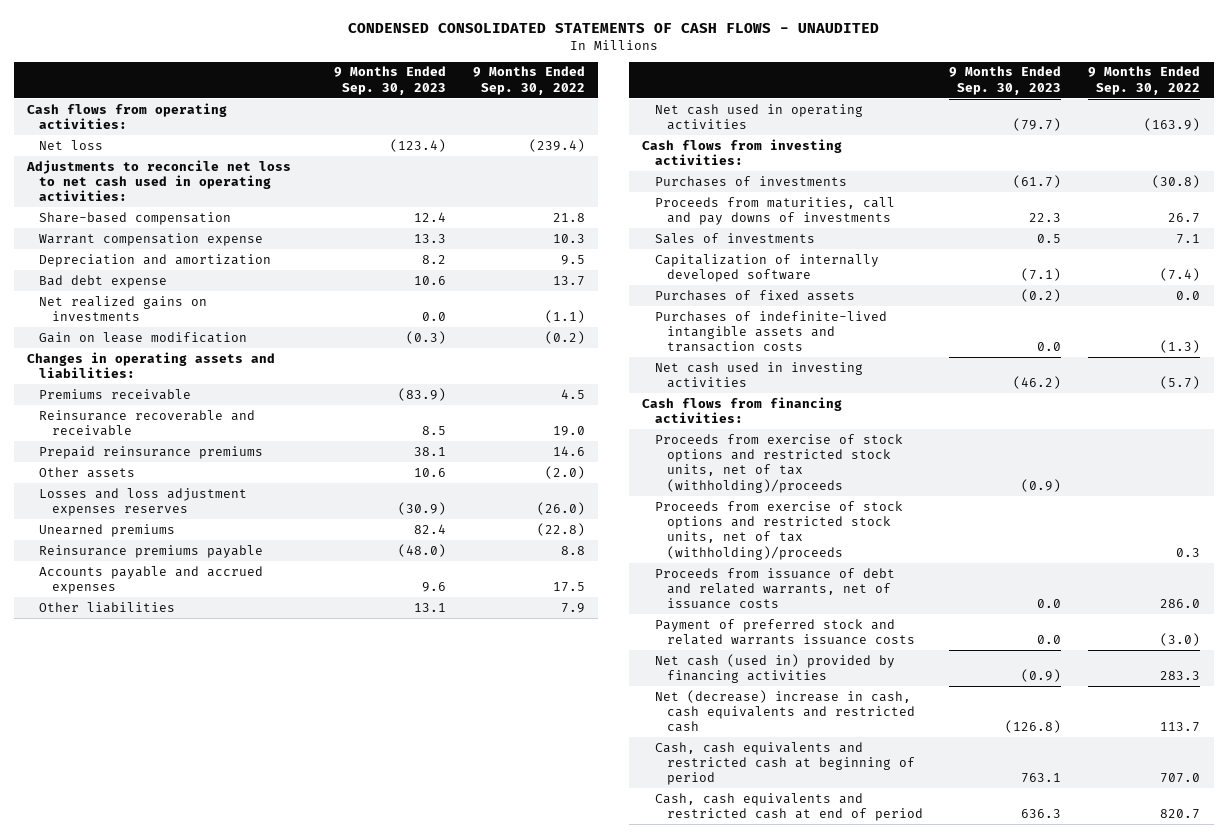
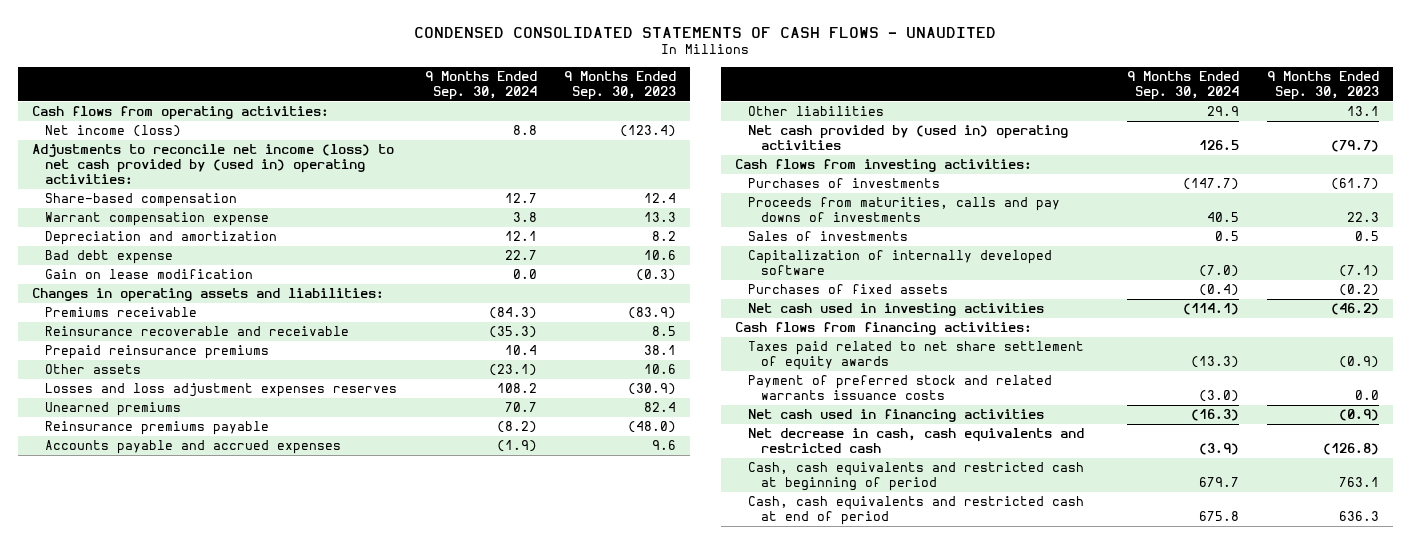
[473,66,586,95] 9 Months Ended Sep. 30, 2022 -> none
none -> [424,71,537,100] 9 Months Ended Sep. 30, 2024
[39,139,104,150] Net loss -> [45,125,182,138] Net income (loss)
[26,159,292,202] Adjustments to reconcile net loss to net cash used in operating activities: -> [32,144,395,185] Adjustments to reconcile net income (loss) to net cash provided by (used in) operating activities:
[39,295,208,321] Net realized gains on investments -> none
[654,103,863,130] Net cash used in operating activities -> [747,125,1068,151] Net cash provided by (used in) operating activities
[654,196,895,225] Proceeds from maturities, call and pay downs of investments -> [747,197,1060,223] Proceeds from maturities, calls and pay downs of investments
[654,310,887,353] Purchases of indefinite-lived intangible assets and transaction costs -> none
[654,500,903,560] Proceeds from exercise of stock options and restricted stock units, net of tax (withholding)/proceeds -> none
[654,567,895,610] Proceeds from issuance of debt and related warrants, net of issuance costs -> none
[654,433,903,493] Proceeds from exercise of stock options and restricted stock units, net of tax (withholding)/proceeds -> [747,341,1084,371] Taxes paid related to net share settlement of equity awards
[654,653,895,683] Net cash (used in) provided by financing activities -> [747,409,1044,423] Net cash used in financing activities
[654,689,915,733] Net (decrease) increase in cash, cash equivalents and restricted cash -> [747,428,1084,454] Net decrease in cash, cash equivalents and restricted cash

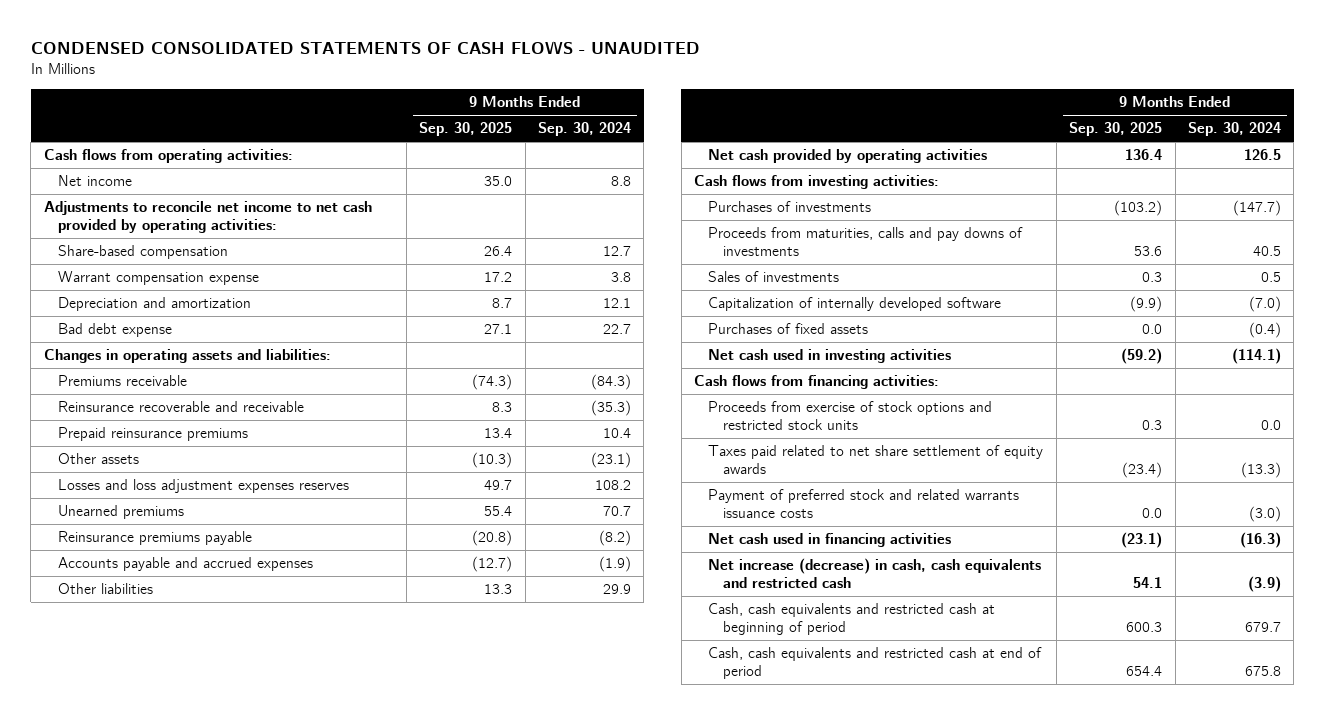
[564,71,677,100] 9 Months Ended Sep. 30, 2023 -> none
none -> [419,122,513,137] Sep. 30, 2025
[45,125,182,138] Net income (loss) -> [58,175,133,187] Net income
[32,144,395,185] Adjustments to reconcile net income (loss) to net cash provided by (used in) operating activities: -> [43,201,372,234] Adjustments to reconcile net income to net cash provided by operating activities:
[45,269,254,280] Gain on lease modification -> none
[747,125,1068,151] Net cash provided by (used in) operating activities -> [708,149,988,164] Net cash provided by operating activities
none -> [708,401,993,431] Proceeds from exercise of stock options and restricted stock units
[747,428,1084,454] Net decrease in cash, cash equivalents and restricted cash -> [708,558,1042,589] Net increase (decrease) in cash, cash equivalents and restricted cash

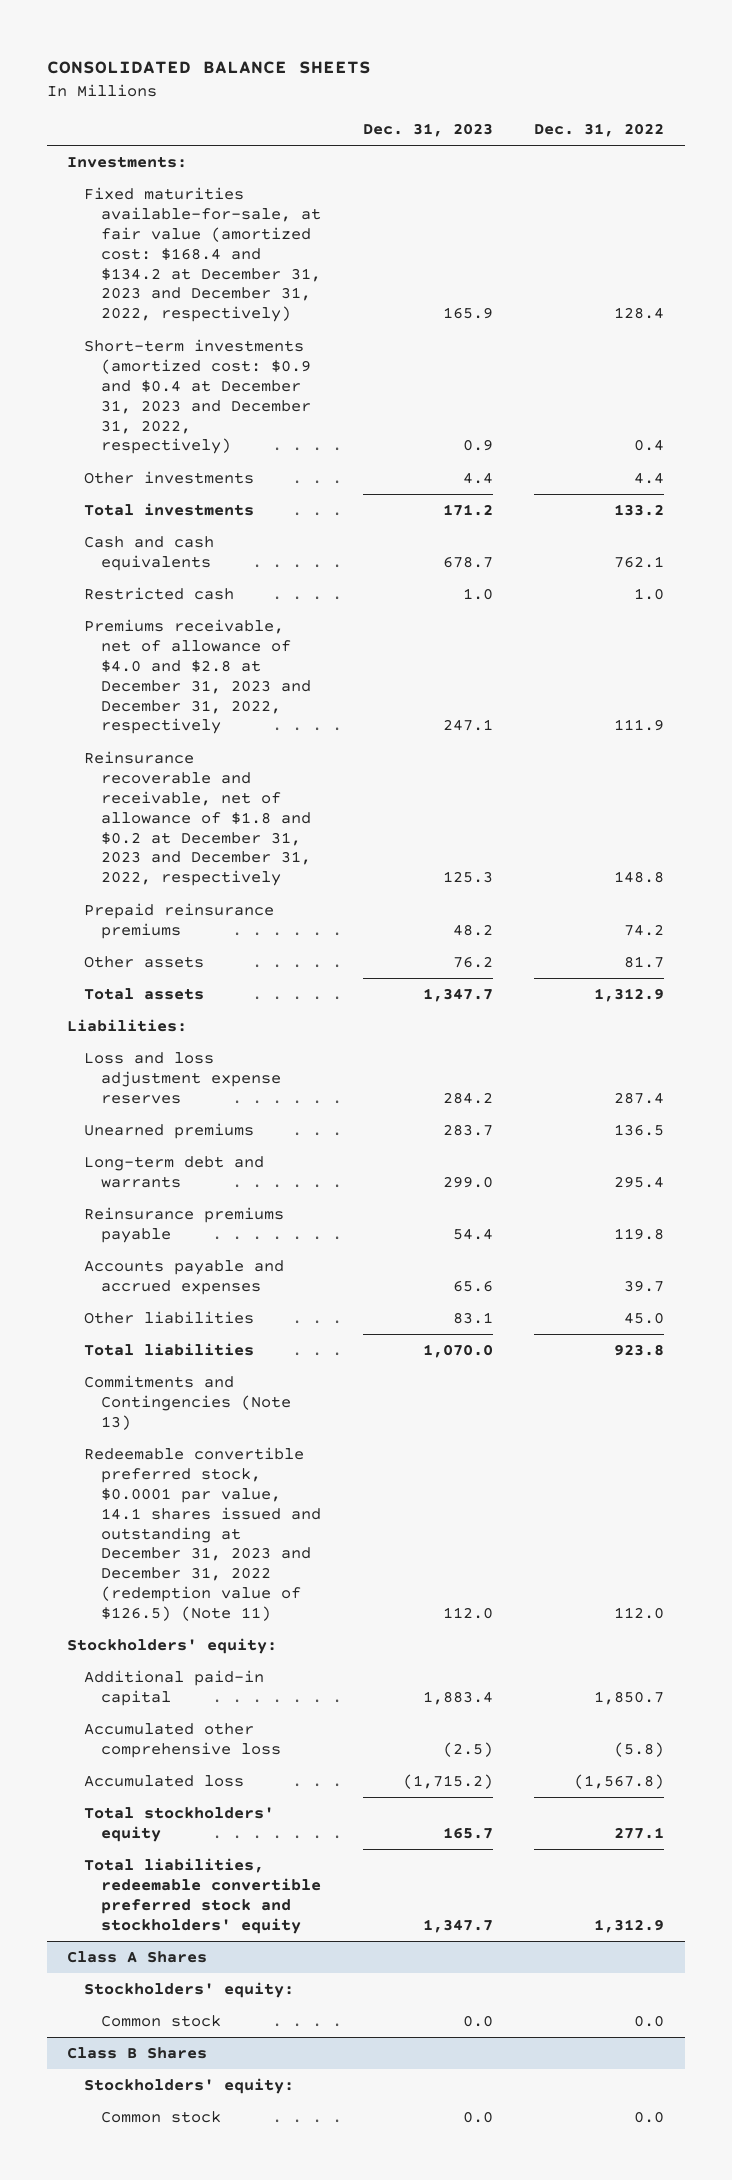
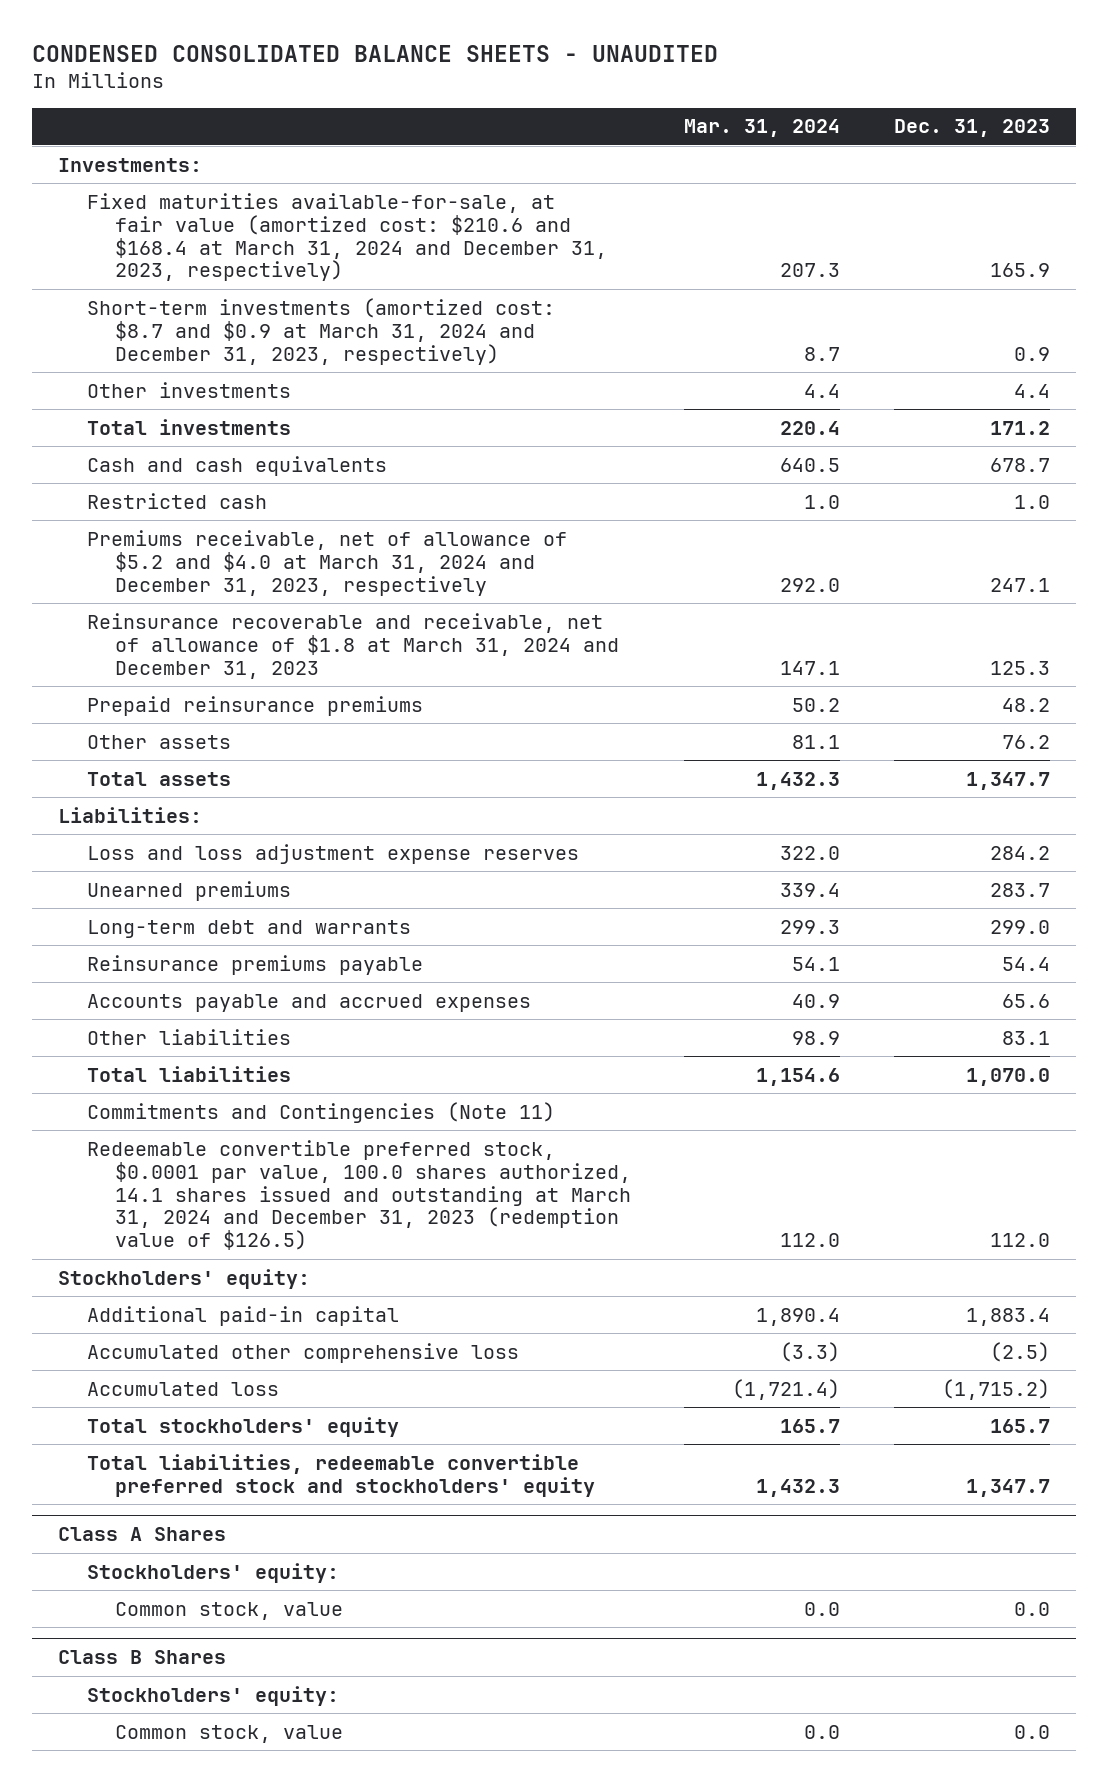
[46,61,371,75] CONSOLIDATED BALANCE SHEETS -> [31,44,718,62] CONDENSED CONSOLIDATED BALANCE SHEETS - UNAUDITED
[534,123,665,138] Dec. 31, 2022 -> none
none -> [684,119,841,138] Mar. 31, 2024
[84,187,322,323] Fixed maturities available-for-sale, at fair value (amortized cost: $168.4 and $134.2 at December 31, 2023 and December 31, 2022, respectively) -> [86,192,607,282] Fixed maturities available-for-sale, at fair value (amortized cost: $210.6 and $168.4 at March 31, 2024 and December 31, 2023, respectively)
[84,339,312,455] Short-term investments (amortized cost: $0.9 and $0.4 at December 31, 2023 and December 31, 2022, respectively) -> [86,297,555,365] Short-term investments (amortized cost: $8.7 and $0.9 at March 31, 2024 and December 31, 2023, respectively)
[84,619,312,735] Premiums receivable, net of allowance of $4.0 and $2.8 at December 31, 2023 and December 31, 2022, respectively -> [86,529,567,596] Premiums receivable, net of allowance of $5.2 and $4.0 at March 31, 2024 and December 31, 2023, respectively
[84,751,312,887] Reinsurance recoverable and receivable, net of allowance of $1.8 and $0.2 at December 31, 2023 and December 31, 2022, respectively -> [86,612,619,679] Reinsurance recoverable and receivable, net of allowance of $1.8 at March 31, 2024 and December 31, 2023
[84,1375,292,1430] Commitments and Contingencies (Note 13) -> [86,1101,555,1123] Commitments and Contingencies (Note 11)
[84,1447,322,1622] Redeemable convertible preferred stock, $0.0001 par value, 14.1 shares issued and outstanding at December 31, 2023 and December 31, 2022 (redemption value of $126.5) (Note 11) -> [86,1139,631,1251] Redeemable convertible preferred stock, $0.0001 par value, 100.0 shares authorized, 14.1 shares issued and outstanding at March 31, 2024 and December 31, 2023 (redemption value of $126.5)
[101,2015,222,2028] Common stock -> [114,1601,343,1620] Common stock, value
[101,2111,222,2124] Common stock -> [114,1724,343,1743] Common stock, value

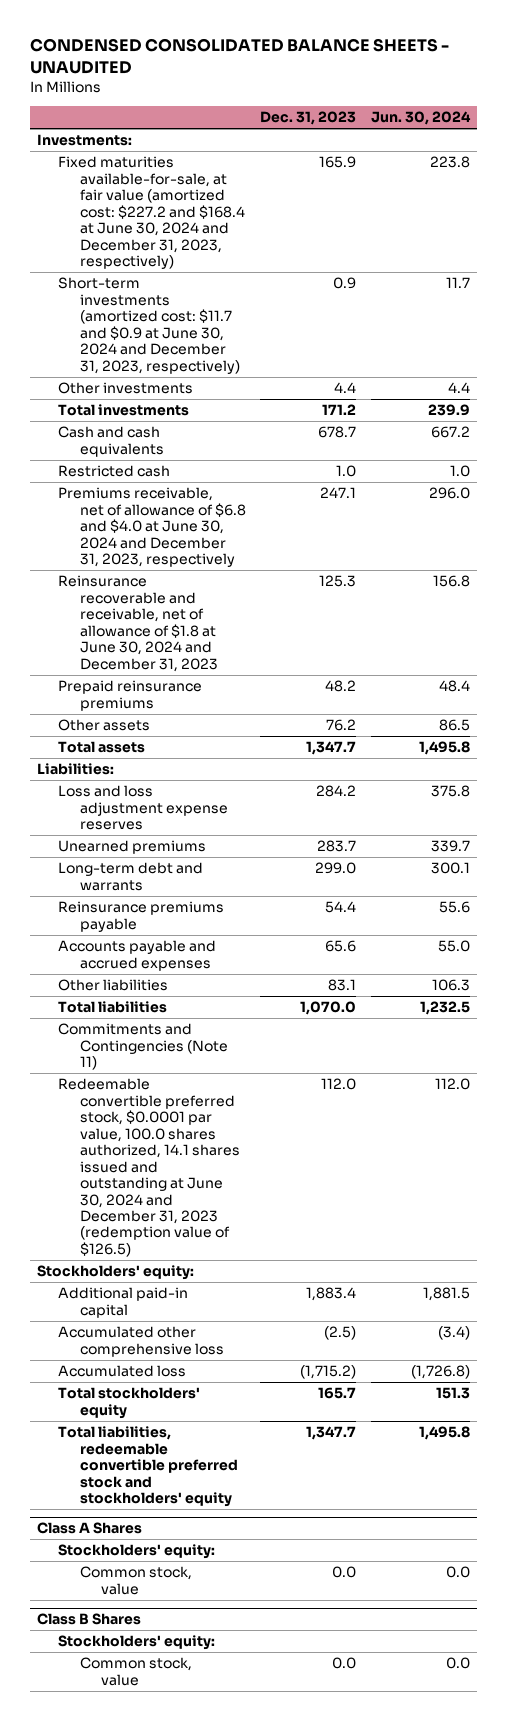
[684,119,841,138] Mar. 31, 2024 -> none
none -> [370,111,471,126] Jun. 30, 2024
[86,192,607,282] Fixed maturities available-for-sale, at fair value (amortized cost: $210.6 and $168.4 at March 31, 2024 and December 31, 2023, respectively) -> [58,156,245,270] Fixed maturities available-for-sale, at fair value (amortized cost: $227.2 and $168.4 at June 30, 2024 and December 31, 2023, respectively)
[86,297,555,365] Short-term investments (amortized cost: $8.7 and $0.9 at March 31, 2024 and December 31, 2023, respectively) -> [58,277,240,374] Short-term investments (amortized cost: $11.7 and $0.9 at June 30, 2024 and December 31, 2023, respectively)
[86,529,567,596] Premiums receivable, net of allowance of $5.2 and $4.0 at March 31, 2024 and December 31, 2023, respectively -> [58,487,246,568] Premiums receivable, net of allowance of $6.8 and $4.0 at June 30, 2024 and December 31, 2023, respectively
[86,612,619,679] Reinsurance recoverable and receivable, net of allowance of $1.8 at March 31, 2024 and December 31, 2023 -> [58,575,218,672] Reinsurance recoverable and receivable, net of allowance of $1.8 at June 30, 2024 and December 31, 2023
[86,1139,631,1251] Redeemable convertible preferred stock, $0.0001 par value, 100.0 shares authorized, 14.1 shares issued and outstanding at March 31, 2024 and December 31, 2023 (redemption value of $126.5) -> [58,1078,240,1257] Redeemable convertible preferred stock, $0.0001 par value, 100.0 shares authorized, 14.1 shares issued and outstanding at June 30, 2024 and December 31, 2023 (redemption value of $126.5)

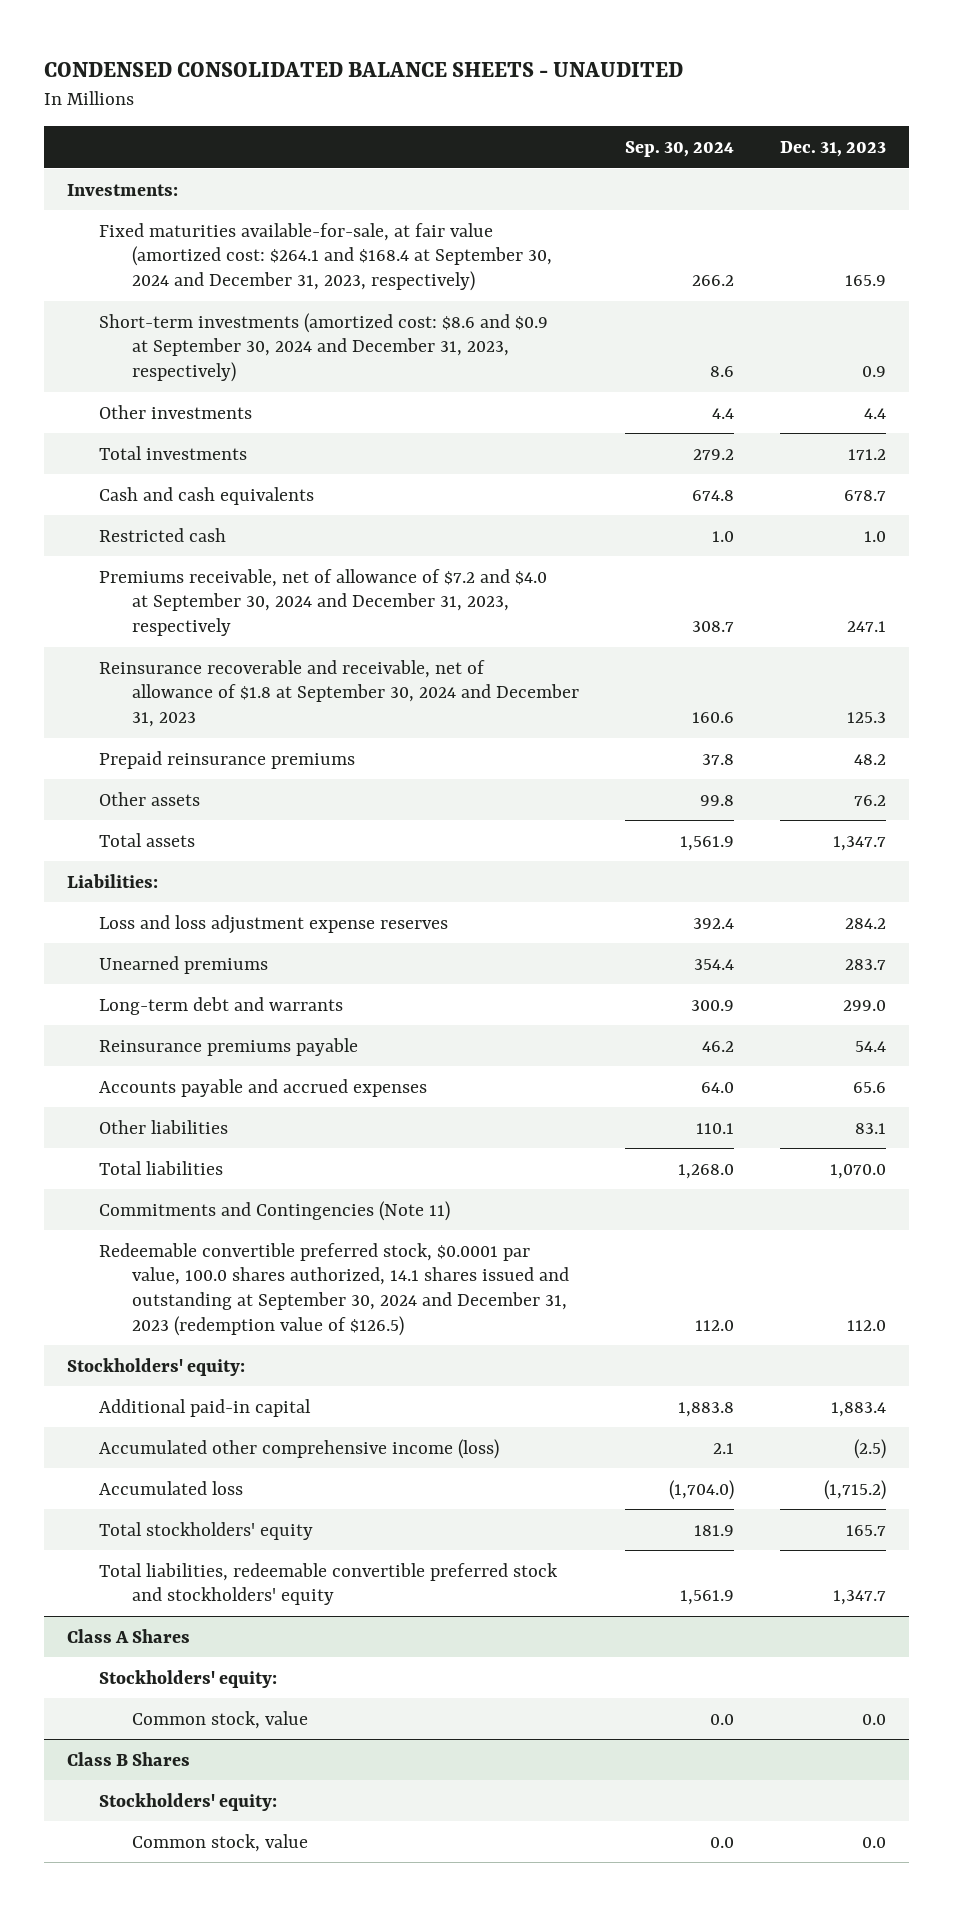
[370,111,471,126] Jun. 30, 2024 -> none
none -> [624,141,734,158] Sep. 30, 2024
[58,156,245,270] Fixed maturities available-for-sale, at fair value (amortized cost: $227.2 and $168.4 at June 30, 2024 and December 31, 2023, respectively) -> [99,222,552,292] Fixed maturities available-for-sale, at fair value (amortized cost: $264.1 and $168.4 at September 30, 2024 and December 31, 2023, respectively)
[58,277,240,374] Short-term investments (amortized cost: $11.7 and $0.9 at June 30, 2024 and December 31, 2023, respectively) -> [99,312,549,383] Short-term investments (amortized cost: $8.6 and $0.9 at September 30, 2024 and December 31, 2023, respectively)
[58,487,246,568] Premiums receivable, net of allowance of $6.8 and $4.0 at June 30, 2024 and December 31, 2023, respectively -> [99,568,548,637] Premiums receivable, net of allowance of $7.2 and $4.0 at September 30, 2024 and December 31, 2023, respectively
[58,575,218,672] Reinsurance recoverable and receivable, net of allowance of $1.8 at June 30, 2024 and December 31, 2023 -> [99,659,579,728] Reinsurance recoverable and receivable, net of allowance of $1.8 at September 30, 2024 and December 31, 2023
[58,1078,240,1257] Redeemable convertible preferred stock, $0.0001 par value, 100.0 shares authorized, 14.1 shares issued and outstanding at June 30, 2024 and December 31, 2023 (redemption value of $126.5) -> [99,1242,569,1336] Redeemable convertible preferred stock, $0.0001 par value, 100.0 shares authorized, 14.1 shares issued and outstanding at September 30, 2024 and December 31, 2023 (redemption value of $126.5)
[58,1326,224,1357] Accumulated other comprehensive loss -> [99,1438,500,1459] Accumulated other comprehensive income (loss)

